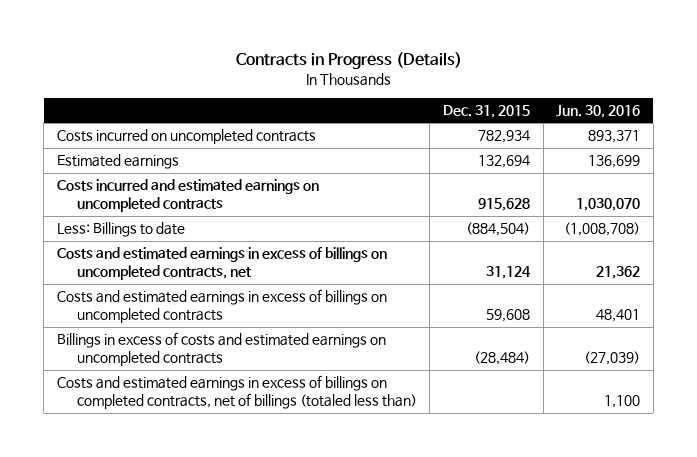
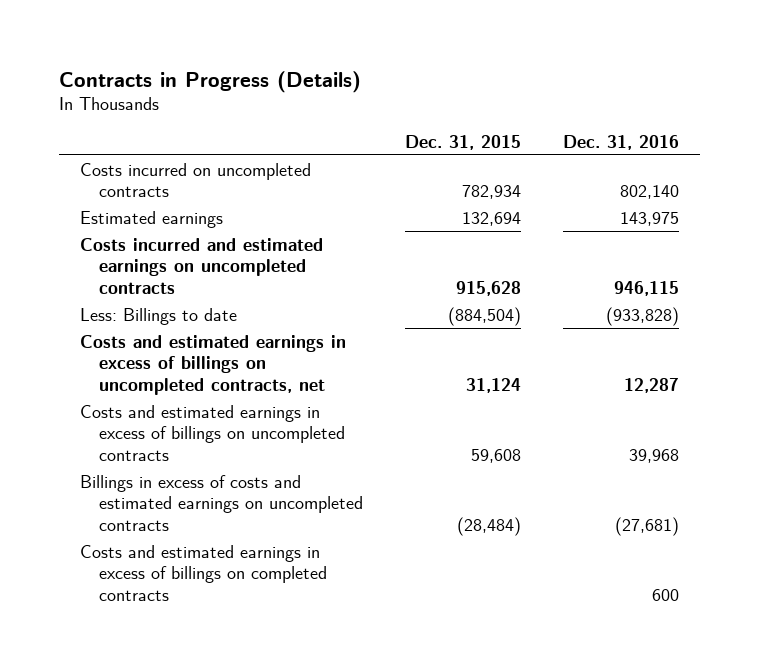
[556,104,641,118] Jun. 30, 2016 -> none
none -> [562,134,679,150] Dec. 31, 2016
[56,375,417,410] Costs and estimated earnings in excess of billings on completed contracts, net of billings (totaled less than) -> [80,544,327,601] Costs and estimated earnings in excess of billings on completed contracts

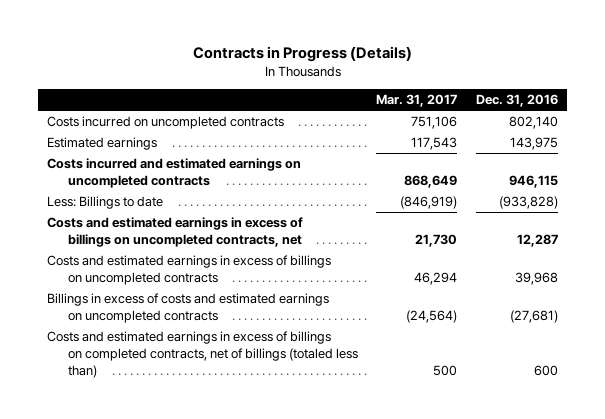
[404,134,521,150] Dec. 31, 2015 -> none
none -> [376,93,458,107] Mar. 31, 2017
[80,544,327,601] Costs and estimated earnings in excess of billings on completed contracts -> [47,331,358,378] Costs and estimated earnings in excess of billings on completed contracts, net of billings (totaled less than)

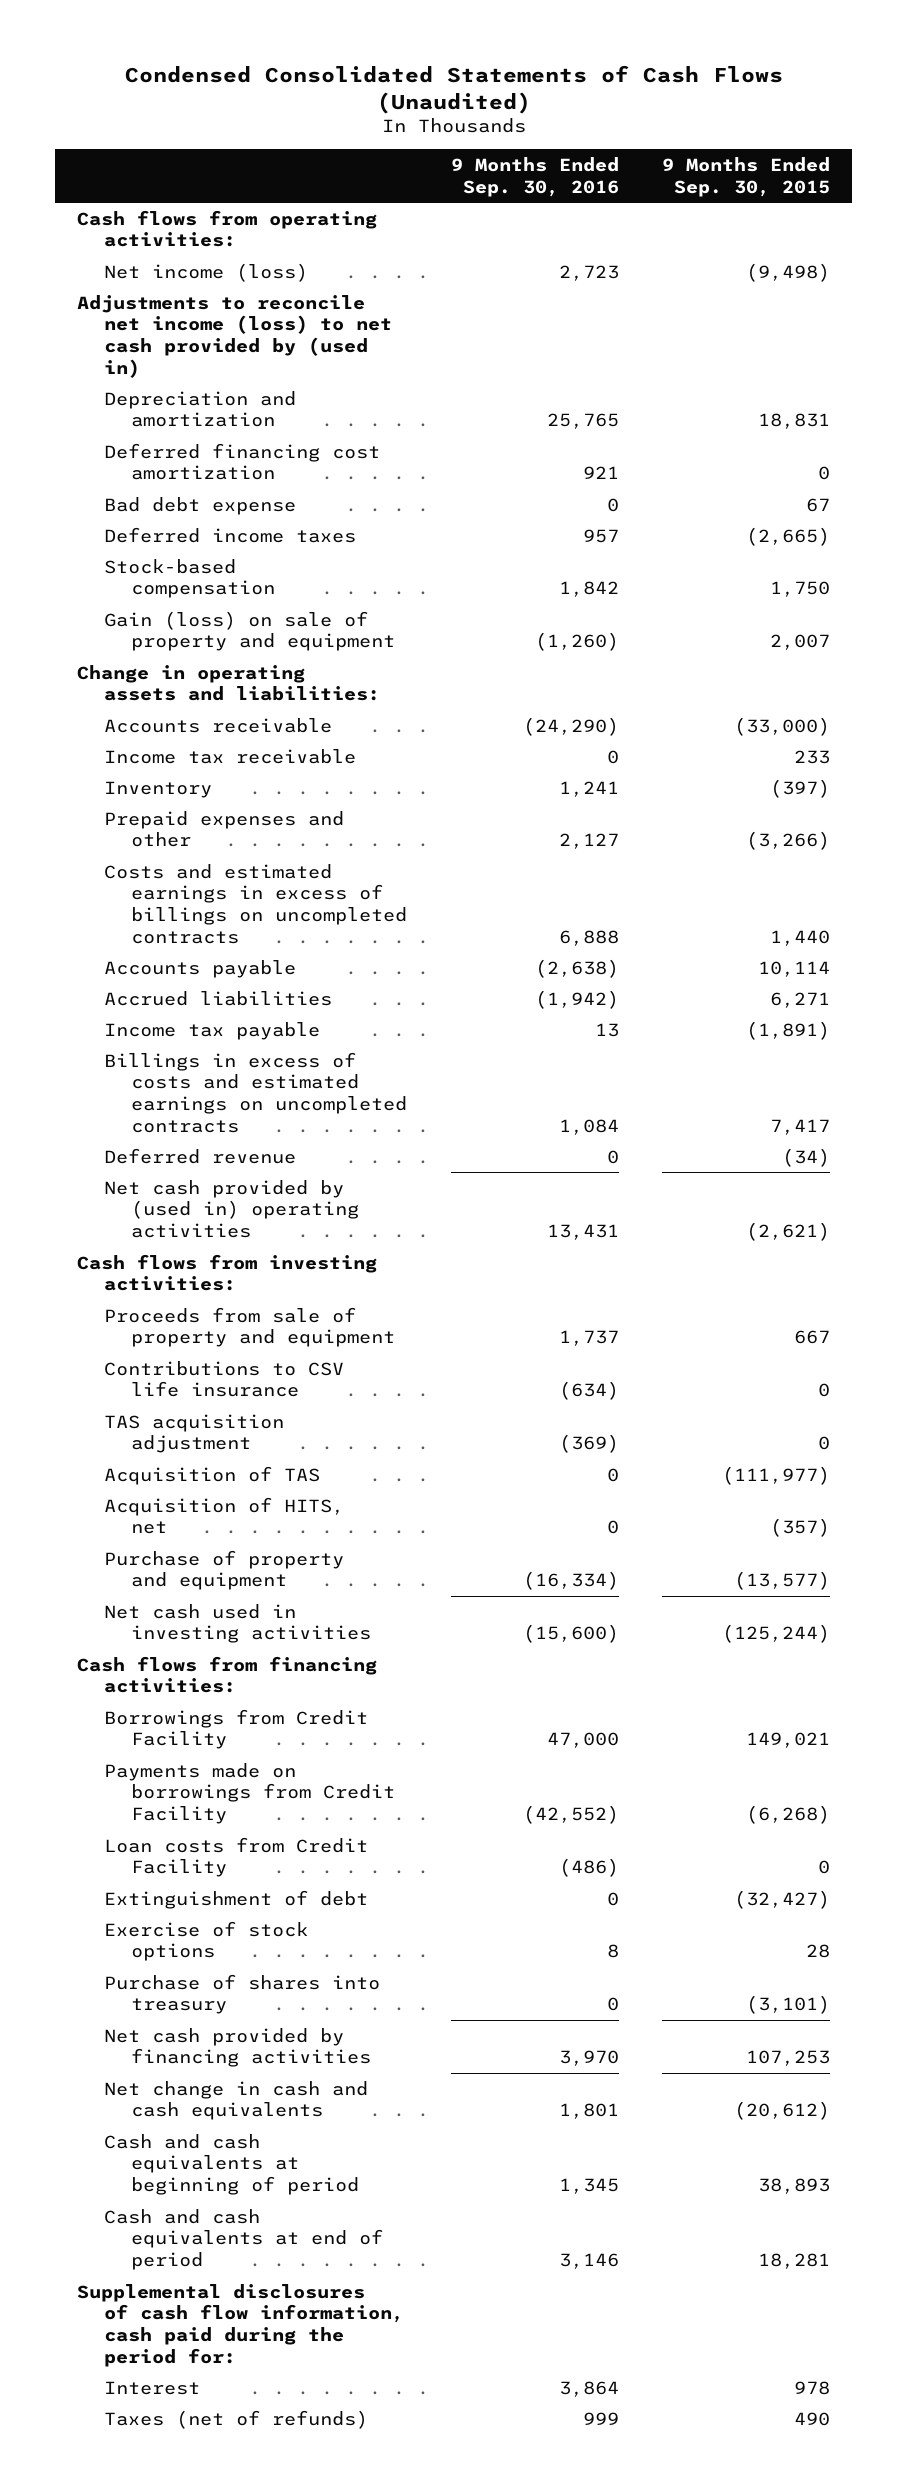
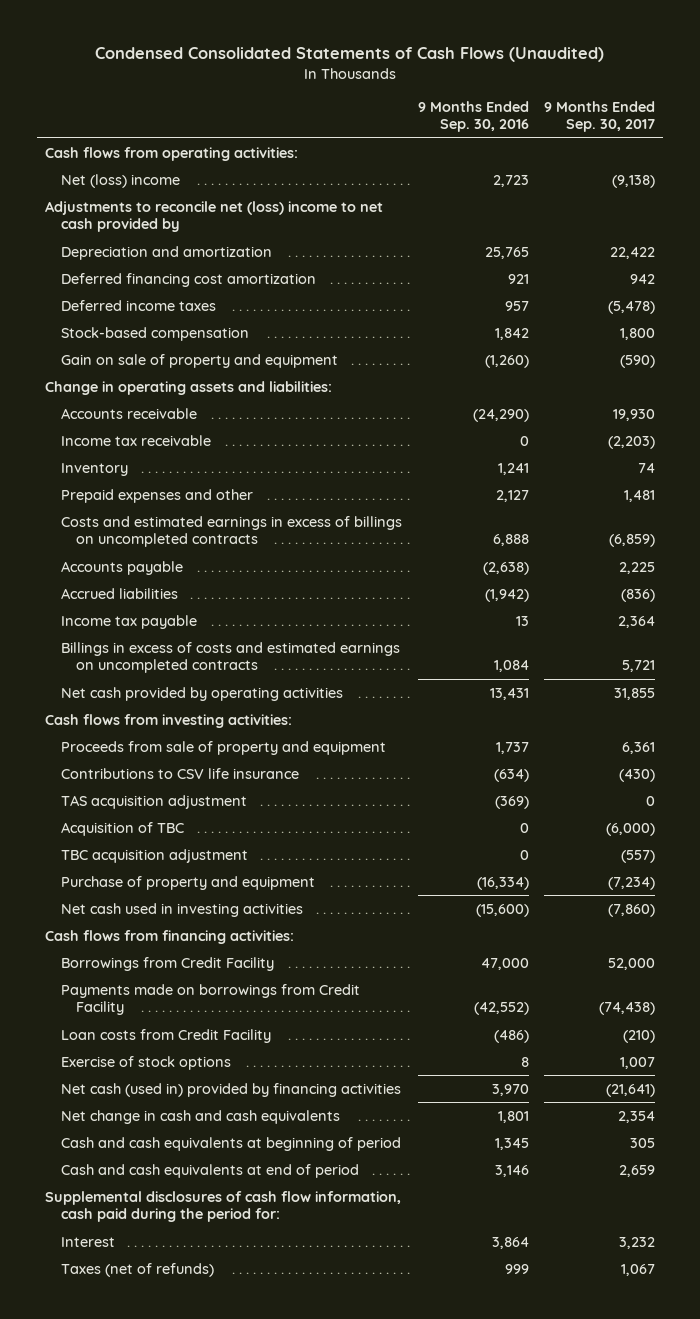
[662,156,831,197] 9 Months Ended Sep. 30, 2015 -> none
none -> [544,100,656,133] 9 Months Ended Sep. 30, 2017
[103,262,308,282] Net income (loss) -> [60,173,180,188] Net (loss) income
[76,294,392,378] Adjustments to reconcile net income (loss) to net cash provided by (used in) -> [45,200,384,233] Adjustments to reconcile net (loss) income to net cash provided by
[103,496,296,515] Bad debt expense -> none
[103,610,396,652] Gain (loss) on sale of property and equipment -> [60,353,338,368] Gain on sale of property and equipment
[103,1147,296,1164] Deferred revenue -> none
[103,1179,360,1239] Net cash provided by (used in) operating activities -> [60,686,343,701] Net cash provided by operating activities
[103,1496,344,1535] Acquisition of HITS, net -> none
[103,1465,320,1485] Acquisition of TAS -> [60,821,184,836] Acquisition of TBC
none -> [60,848,248,863] TBC acquisition adjustment
[103,1889,368,1909] Extinguishment of debt -> none
[103,1973,380,2015] Purchase of shares into treasury -> none
[103,2027,372,2068] Net cash provided by financing activities -> [60,1082,401,1097] Net cash (used in) provided by financing activities

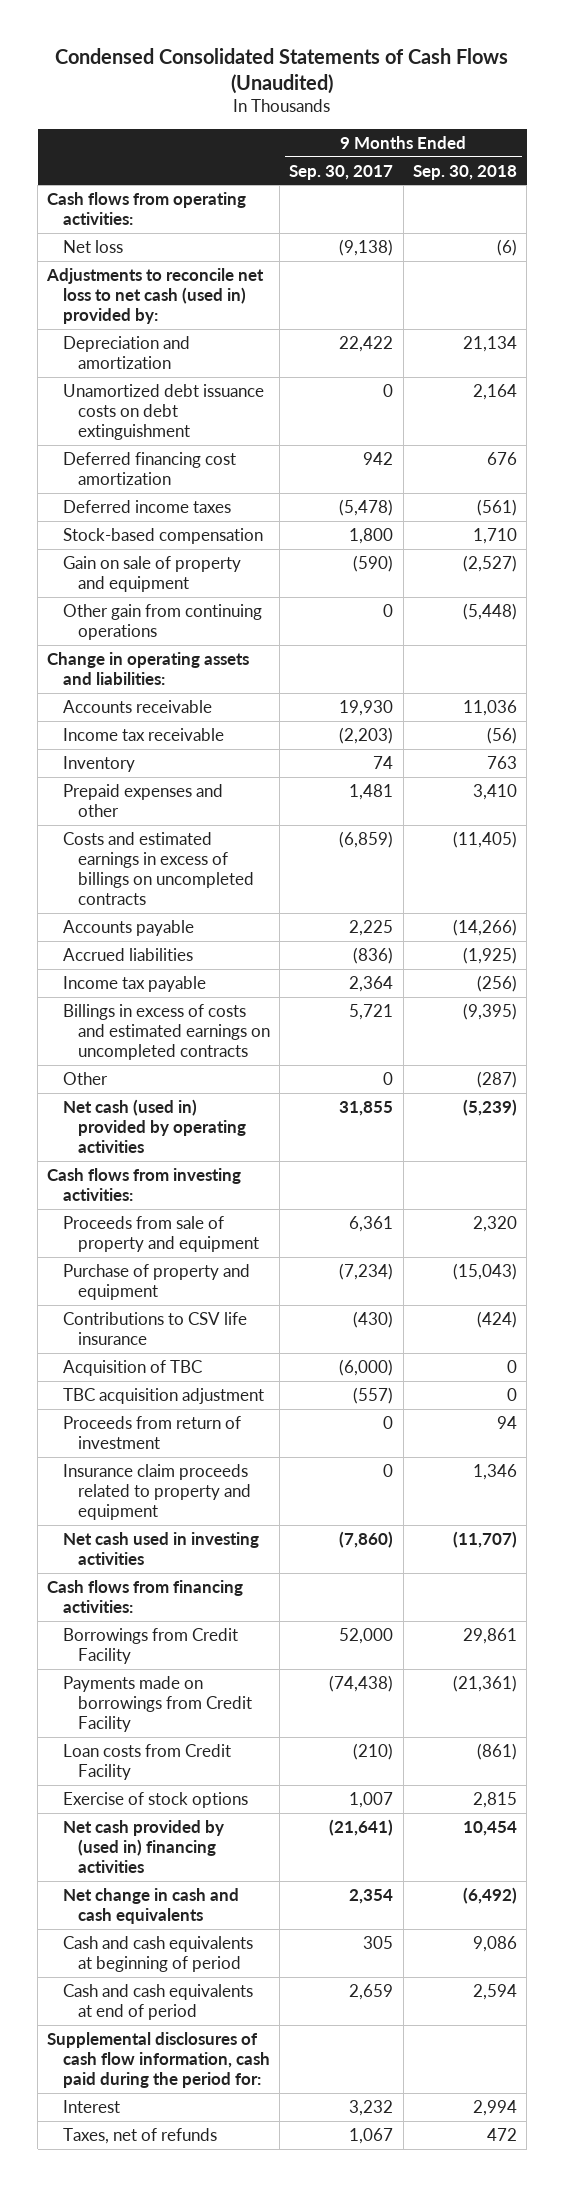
[417,100,529,133] 9 Months Ended Sep. 30, 2016 -> none
none -> [412,164,517,180] Sep. 30, 2018
[60,173,180,188] Net (loss) income -> [62,239,123,253] Net loss
[45,200,384,233] Adjustments to reconcile net (loss) income to net cash provided by -> [46,267,265,324] Adjustments to reconcile net loss to net cash (used in) provided by:
none -> [62,383,264,440] Unamortized debt issuance costs on debt extinguishment
none -> [62,603,262,640] Other gain from continuing operations
none -> [62,1071,108,1085] Other
[60,686,343,701] Net cash provided by operating activities -> [62,1098,246,1153] Net cash (used in) provided by operating activities
[60,875,315,890] Purchase of property and equipment -> [62,1263,250,1300] Purchase of property and equipment
[60,794,247,809] TAS acquisition adjustment -> none
none -> [62,1415,241,1449] Proceeds from return of investment
none -> [62,1463,251,1520] Insurance claim proceeds related to property and equipment
[60,1082,401,1097] Net cash (used in) provided by financing activities -> [62,1819,224,1873] Net cash provided by (used in) financing activities
[60,1262,214,1277] Taxes (net of refunds) -> [62,2127,217,2144] Taxes, net of refunds

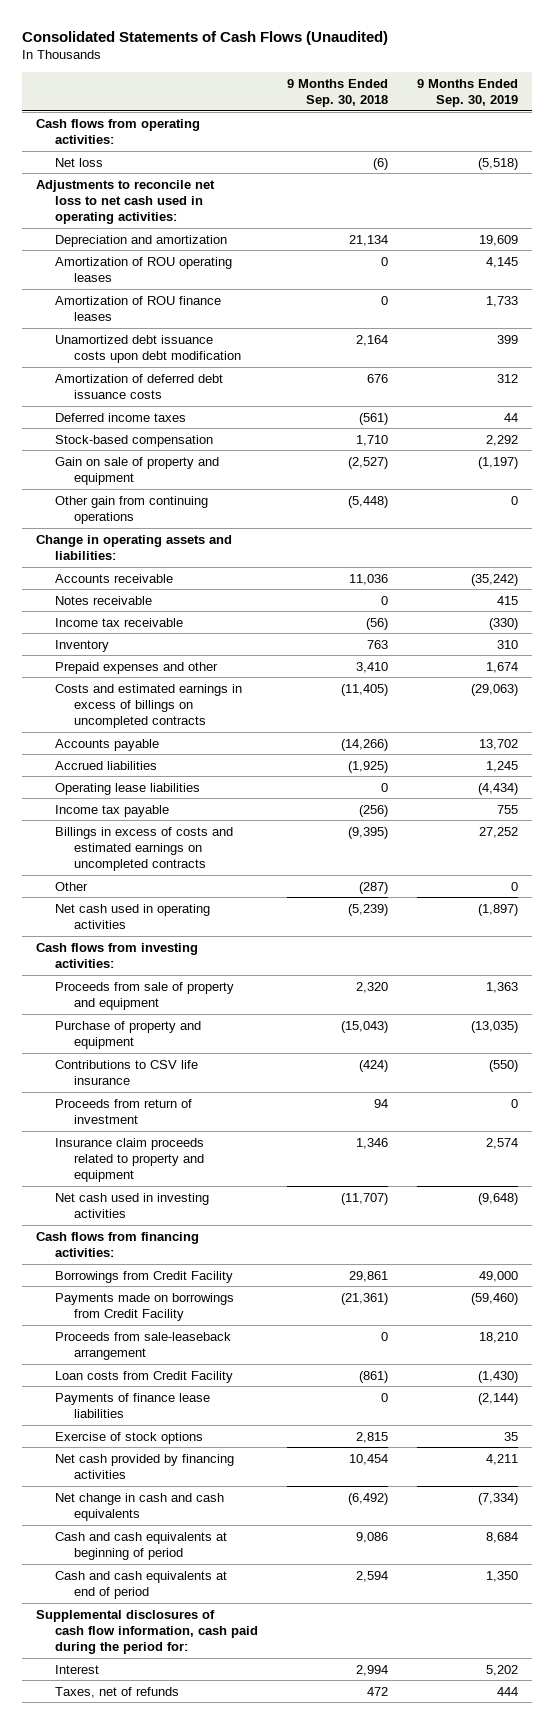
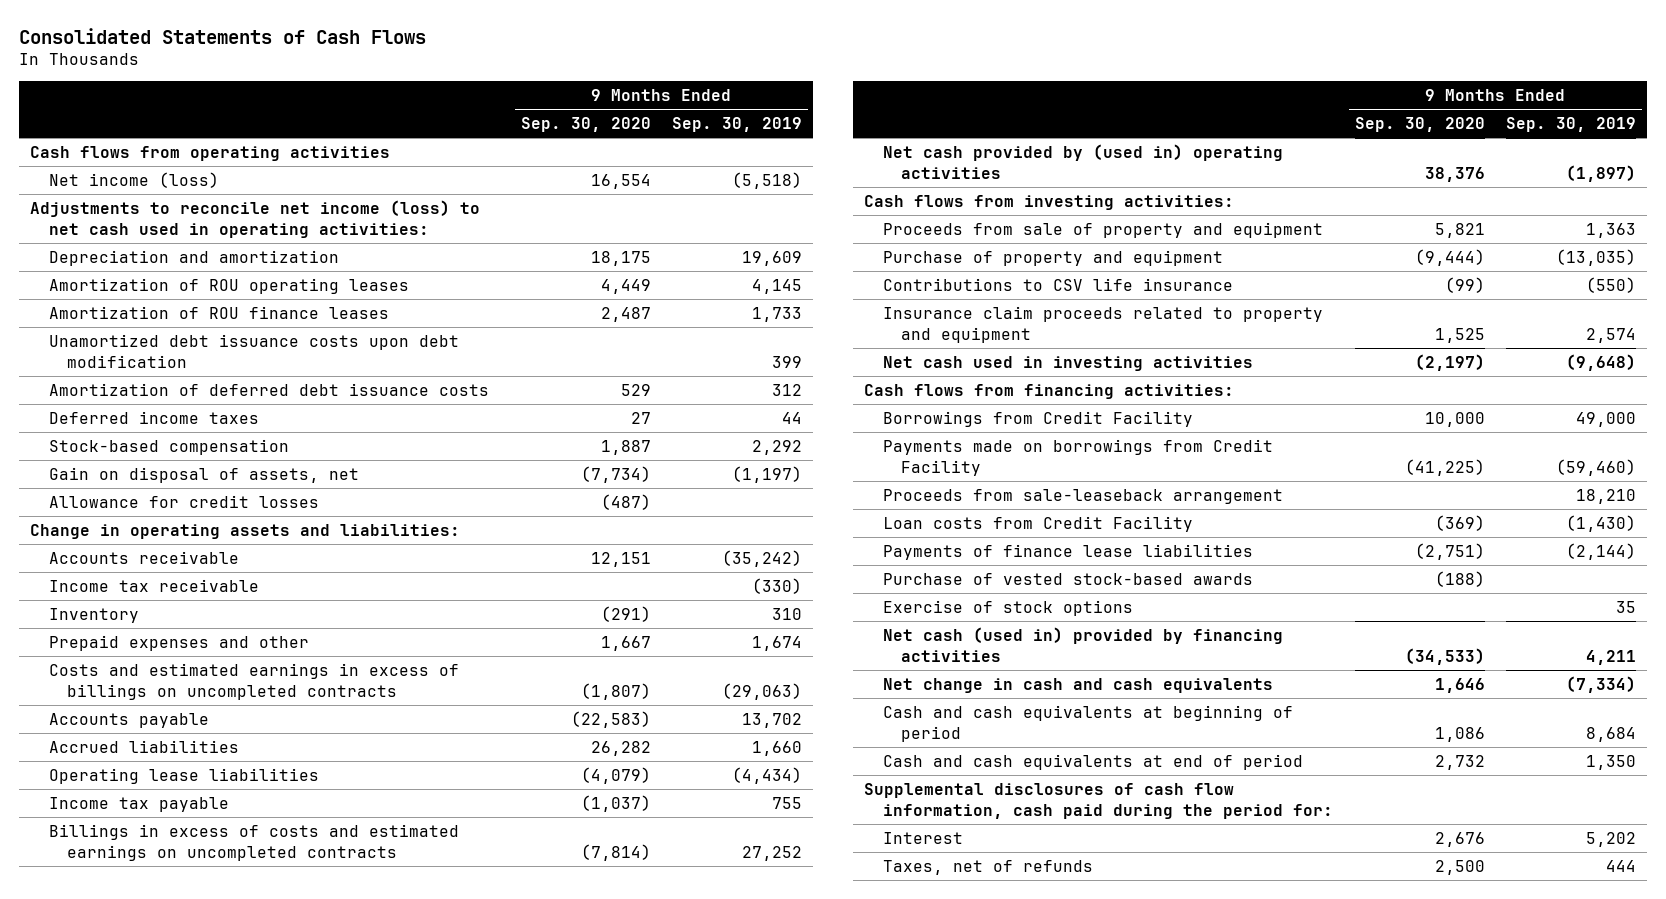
[21,30,388,45] Consolidated Statements of Cash Flows (Unaudited) -> [18,27,426,44] Consolidated Statements of Cash Flows
[287,78,389,107] 9 Months Ended Sep. 30, 2018 -> none
none -> [520,117,651,133] Sep. 30, 2020
[36,118,201,144] Cash flows from operating activities: -> [29,145,390,161] Cash flows from operating activities
[55,157,104,167] Net loss -> [48,171,219,188] Net income (loss)
[36,179,216,225] Adjustments to reconcile net loss to net cash used in operating activities: -> [29,199,480,238] Adjustments to reconcile net income (loss) to net cash used in operating activities:
[55,495,209,524] Other gain from continuing operations -> none
[55,456,220,485] Gain on sale of property and equipment -> [48,466,359,483] Gain on disposal of assets, net
none -> [48,494,319,508] Allowance for credit losses
[55,595,153,605] Notes receivable -> none
[485,760,518,772] 1,245 -> [752,740,803,756] 1,660
[55,881,89,891] Other -> none
[55,903,211,929] Net cash used in operating activities -> [882,143,1283,179] Net cash provided by (used in) operating activities
[55,1098,193,1124] Proceeds from return of investment -> none
none -> [882,572,1253,585] Purchase of vested stock-based awards
[55,1453,235,1479] Net cash provided by financing activities -> [882,626,1283,662] Net cash (used in) provided by financing activities

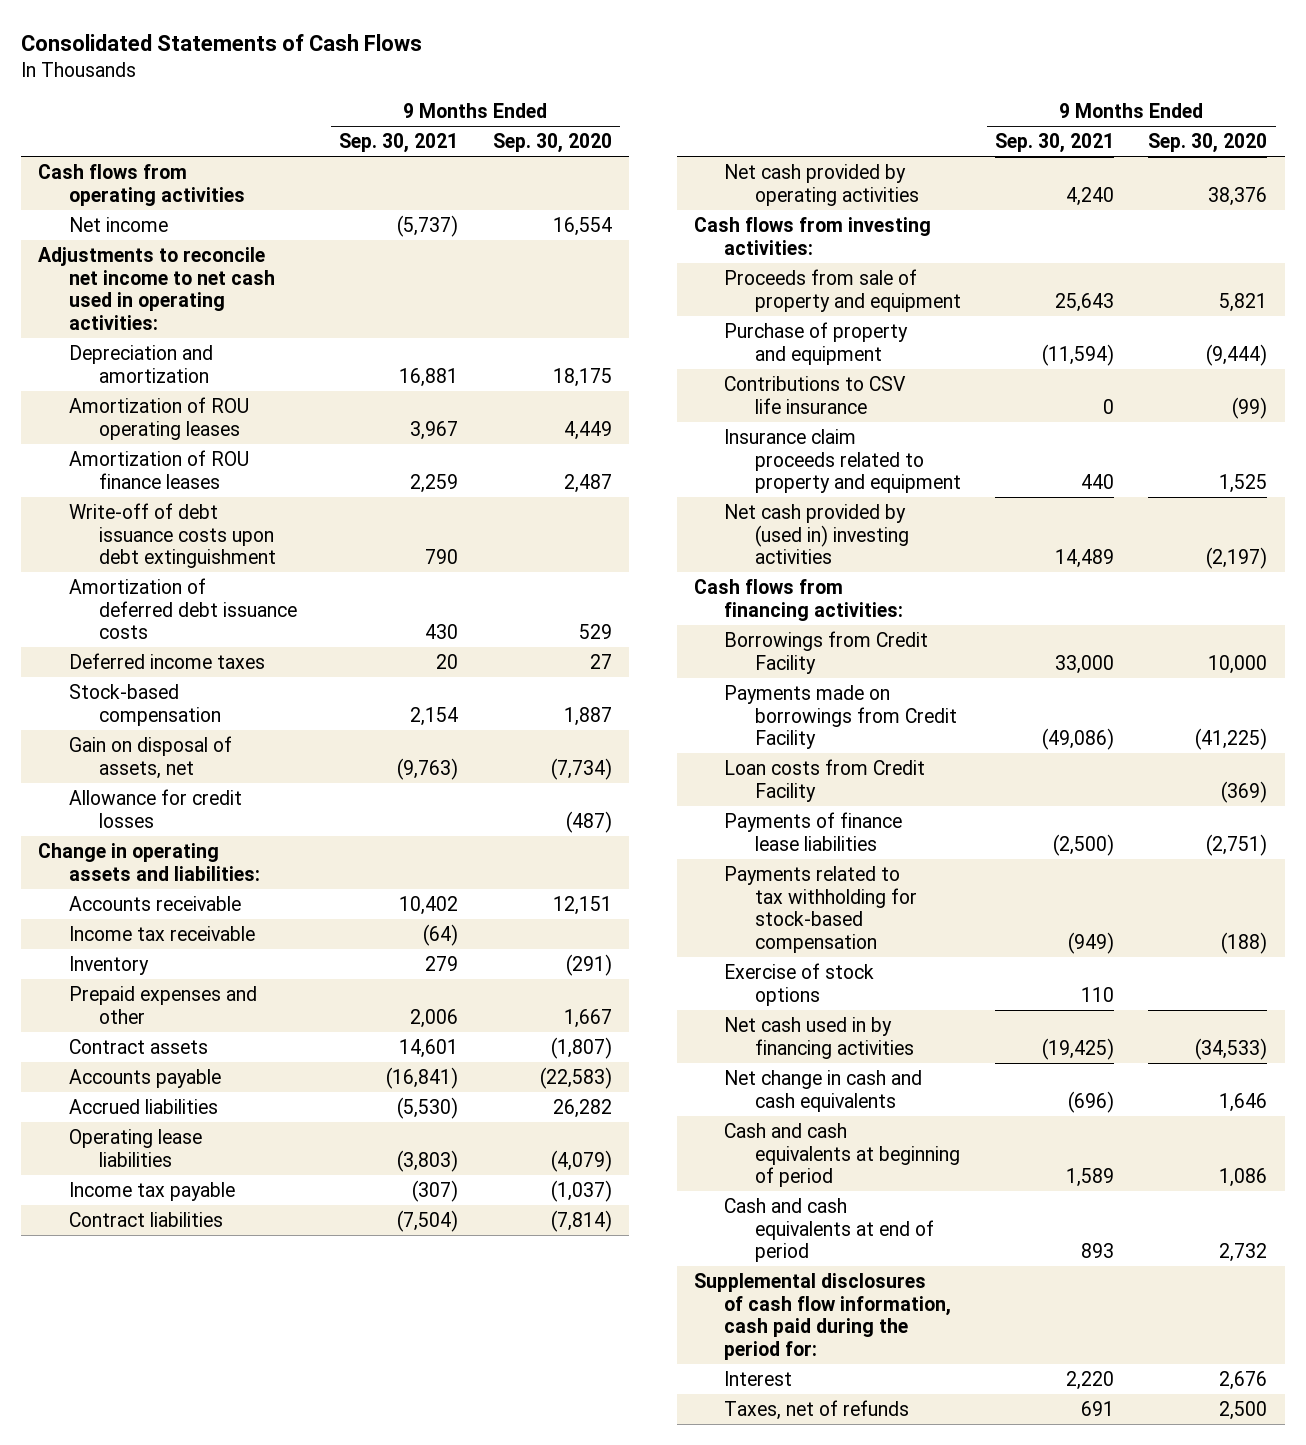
[672,117,803,133] Sep. 30, 2019 -> none
none -> [339,133,459,154] Sep. 30, 2021
[48,171,219,188] Net income (loss) -> [68,216,168,232] Net income
[29,199,480,238] Adjustments to reconcile net income (loss) to net cash used in operating activities: -> [38,246,275,330] Adjustments to reconcile net income to net cash used in operating activities:
[48,333,459,368] Unamortized debt issuance costs upon debt modification -> none
none -> [68,502,277,569] Write-off of debt issuance costs upon debt extinguishment
[48,662,459,700] Costs and estimated earnings in excess of billings on uncompleted contracts -> [68,1038,208,1054] Contract assets
[48,823,459,861] Billings in excess of costs and estimated earnings on uncompleted contracts -> [68,1211,223,1227] Contract liabilities
[882,143,1283,179] Net cash provided by (used in) operating activities -> [724,163,919,206] Net cash provided by operating activities
[882,355,1253,371] Net cash used in investing activities -> [724,503,909,565] Net cash provided by (used in) investing activities
[882,488,1283,504] Proceeds from sale-leaseback arrangement -> none
[882,572,1253,585] Purchase of vested stock-based awards -> [724,865,917,953] Payments related to tax withholding for stock-based compensation
[882,626,1283,662] Net cash (used in) provided by financing activities -> [724,1016,914,1059] Net cash used in by financing activities

